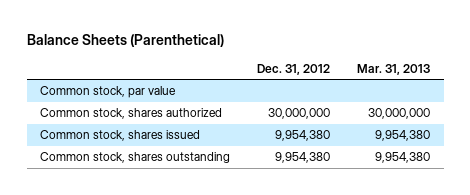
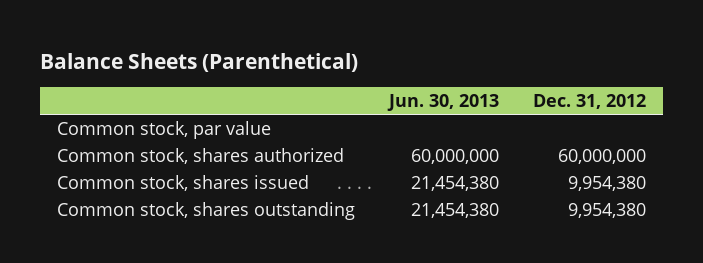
[357,63,431,75] Mar. 31, 2013 -> none
none -> [387,93,500,111] Jun. 30, 2013
[268,108,331,120] 30,000,000 -> [557,149,646,165] 60,000,000

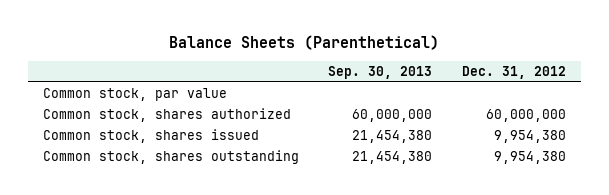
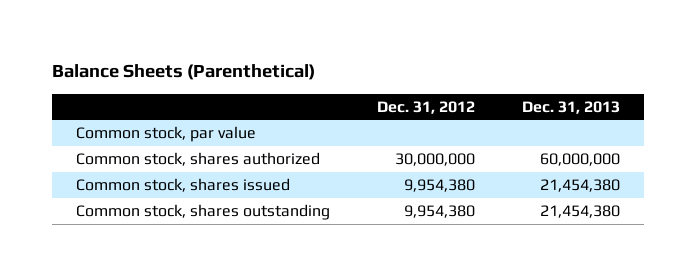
[328,65,433,79] Sep. 30, 2013 -> none
none -> [522,100,621,114] Dec. 31, 2013
[485,109,566,123] 60,000,000 -> [395,153,476,167] 30,000,000

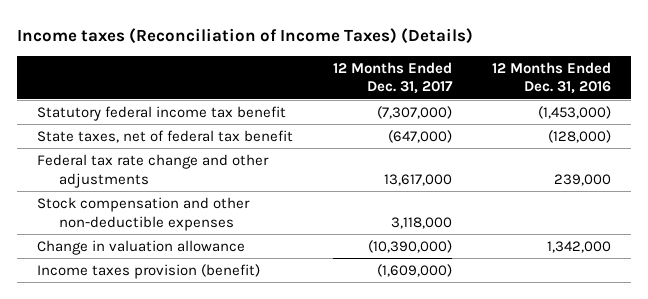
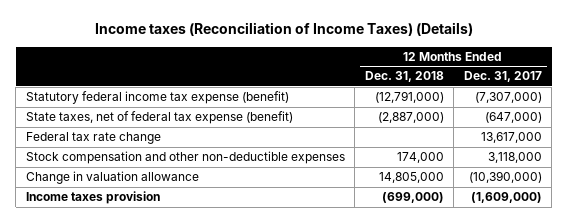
[491,61,611,95] 12 Months Ended Dec. 31, 2016 -> none
none -> [364,71,444,83] Dec. 31, 2018
[37,105,287,121] Statutory federal income tax benefit -> [25,91,289,105] Statutory federal income tax expense (benefit)
[37,129,294,143] State taxes, net of federal tax benefit -> [25,111,293,125] State taxes, net of federal tax expense (benefit)
[37,153,270,188] Federal tax rate change and other adjustments -> [25,132,161,145] Federal tax rate change
[37,263,261,279] Income taxes provision (benefit) -> [25,191,160,205] Income taxes provision

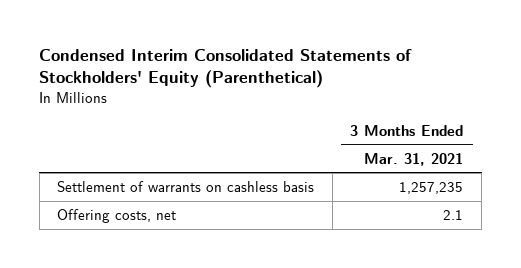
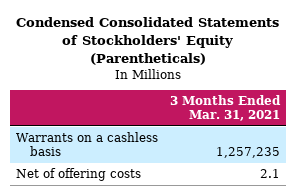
[39,49,413,89] Condensed Interim Consolidated Statements of Stockholders' Equity (Parenthetical) -> [15,17,279,66] Condensed Consolidated Statements of Stockholders' Equity (Parentheticals)
[57,180,315,192] Settlement of warrants on cashless basis -> [15,132,158,156] Warrants on a cashless basis
[57,208,177,223] Offering costs, net -> [15,168,141,182] Net of offering costs

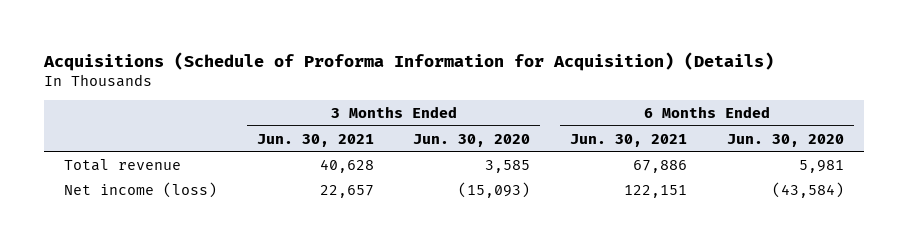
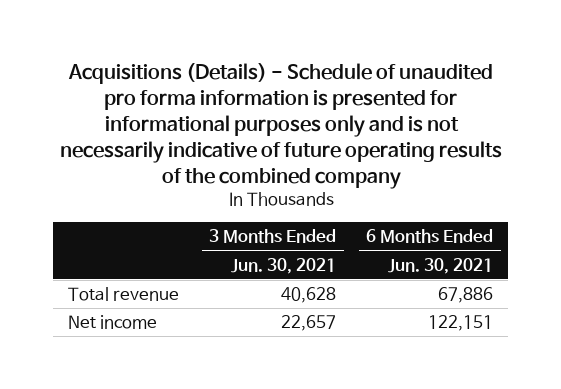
[43,51,775,71] Acquisitions (Schedule of Proforma Information for Acquisition) (Details) -> [59,62,502,189] Acquisitions (Details) - Schedule of unaudited pro forma information is presented for informational purposes only and is not necessarily indicative of future operating results of the combined company
[413,133,531,147] Jun. 30, 2020 -> none
[726,133,844,147] Jun. 30, 2020 -> none
[64,181,218,198] Net income (loss) -> [67,315,157,330] Net income

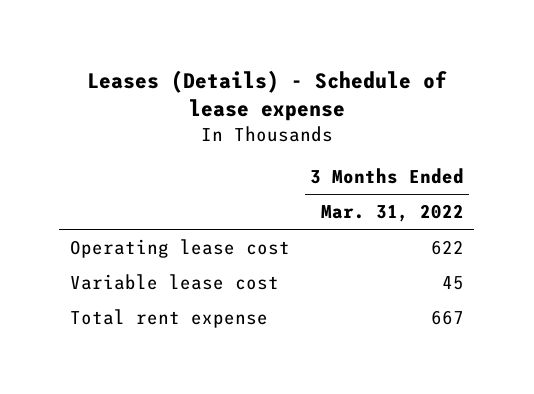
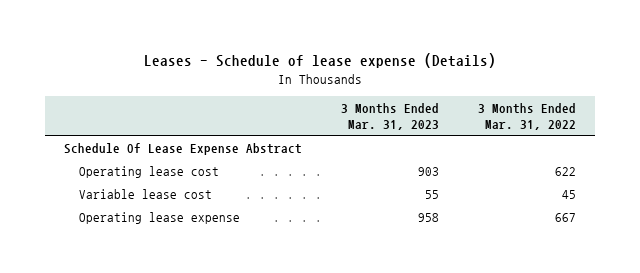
[86,69,447,122] Leases (Details) - Schedule of lease expense -> [143,53,496,69] Leases - Schedule of lease expense (Details)
none -> [340,102,439,130] 3 Months Ended Mar. 31, 2023
none -> [64,142,303,155] Schedule Of Lease Expense Abstract
[69,308,268,328] Total rent expense -> [79,211,241,224] Operating lease expense

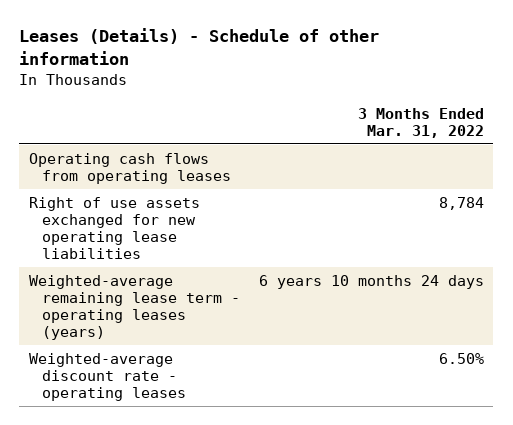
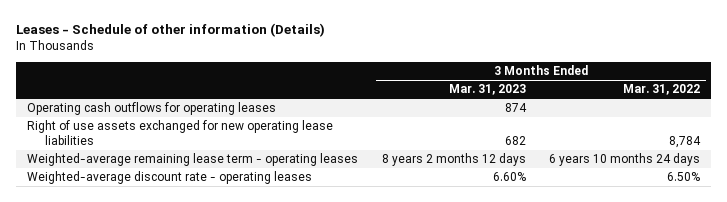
[19,28,380,66] Leases (Details) - Schedule of other information -> [15,23,325,38] Leases - Schedule of other information (Details)
none -> [448,84,526,96] Mar. 31, 2023
[28,152,232,184] Operating cash flows from operating leases -> [27,102,277,116] Operating cash outflows for operating leases
[28,274,241,340] Weighted-average remaining lease term - operating leases (years) -> [27,153,359,167] Weighted-average remaining lease term - operating leases

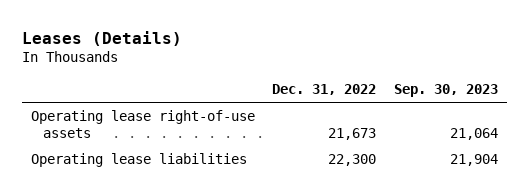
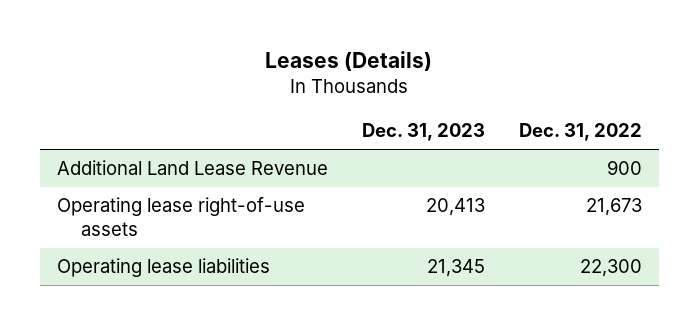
[394,84,499,98] Sep. 30, 2023 -> none
none -> [361,123,485,142] Dec. 31, 2023
none -> [56,160,328,176] Additional Land Lease Revenue

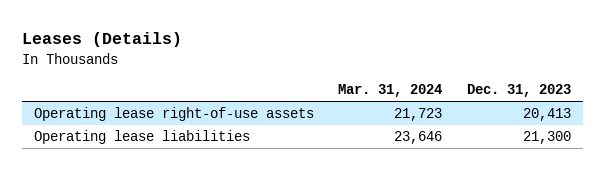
[518,123,642,142] Dec. 31, 2022 -> none
none -> [338,84,443,98] Mar. 31, 2024
[56,160,328,176] Additional Land Lease Revenue -> none
[426,259,485,278] 21,345 -> [522,131,571,145] 21,300

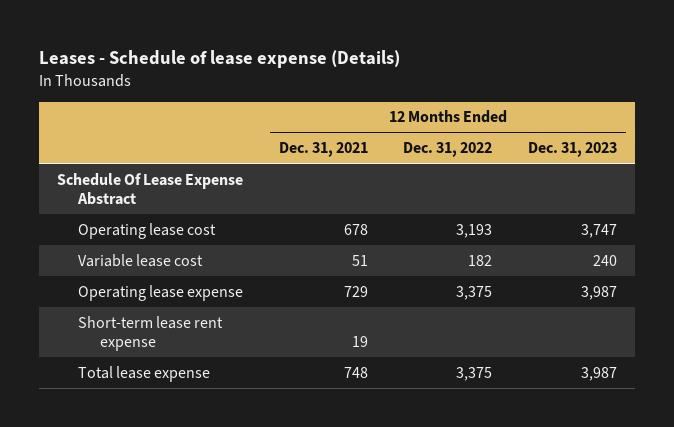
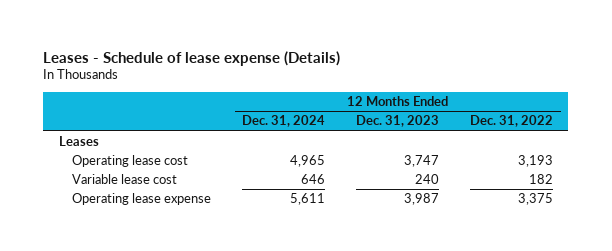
[278,142,368,158] Dec. 31, 2021 -> none
none -> [242,115,326,128] Dec. 31, 2024
[56,172,243,205] Schedule Of Lease Expense Abstract -> none
none -> [58,136,99,147] Leases
[78,315,224,351] Short-term lease rent expense -> none
[78,365,211,382] Total lease expense -> none

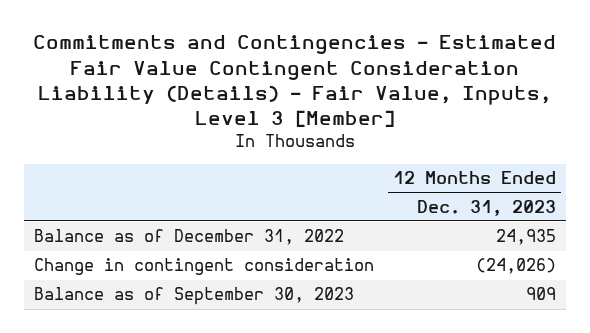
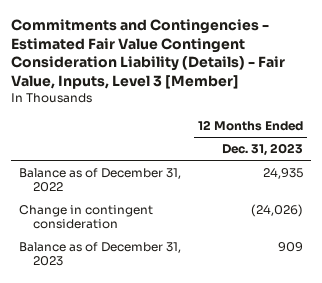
[33,287,354,306] Balance as of September 30, 2023 -> [19,241,182,266] Balance as of December 31, 2023

